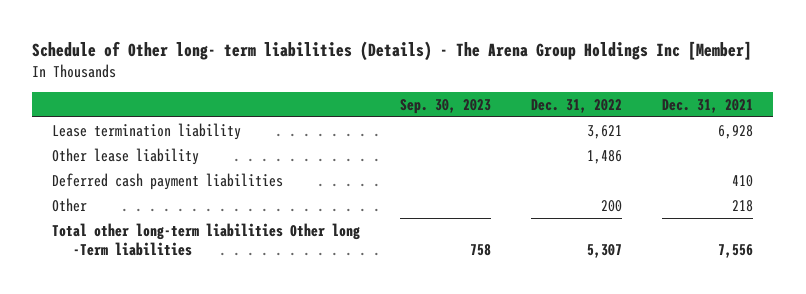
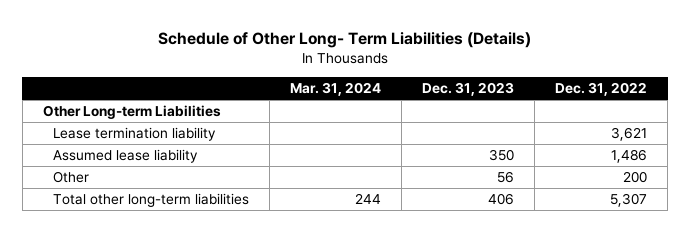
[32,41,753,62] Schedule of Other long- term liabilities (Details) - The Arena Group Holdings Inc [Member] -> [158,31,532,48] Schedule of Other Long- Term Liabilities (Details)
[400,98,492,114] Sep. 30, 2023 -> none
[662,98,754,113] Dec. 31, 2021 -> none
none -> [290,82,382,97] Mar. 31, 2024
none -> [422,82,515,97] Dec. 31, 2023
none -> [42,105,221,120] Other Long-term Liabilities
[52,172,284,190] Deferred cash payment liabilities -> none
[52,147,200,165] Other lease liability -> [52,149,198,164] Assumed lease liability
[52,222,361,256] Total other long-term liabilities Other long -Term liabilities -> [52,193,249,208] Total other long-term liabilities

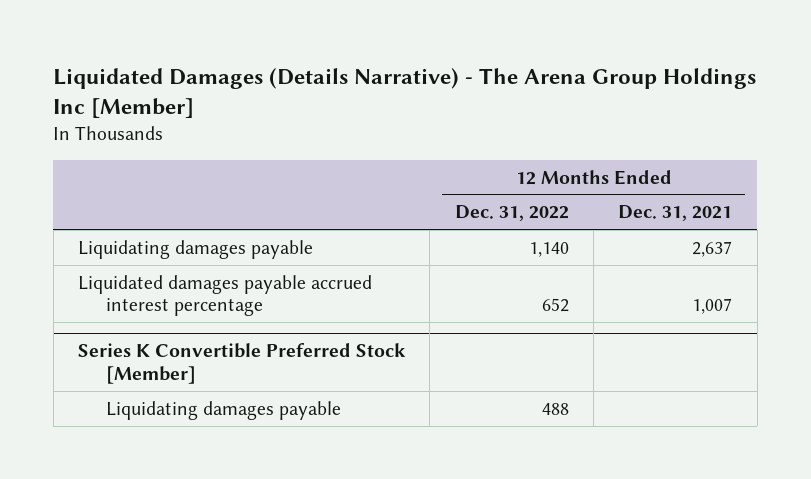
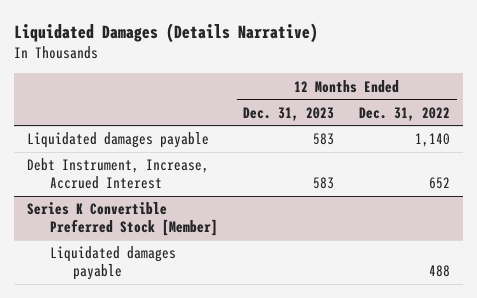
[53,67,757,118] Liquidated Damages (Details Narrative) - The Arena Group Holdings Inc [Member] -> [13,22,318,43] Liquidated Damages (Details Narrative)
[618,205,733,222] Dec. 31, 2021 -> none
none -> [243,106,335,121] Dec. 31, 2023
[78,239,314,259] Liquidating damages payable -> [26,132,209,149] Liquidated damages payable
[78,274,373,317] Liquidated damages payable accrued interest percentage -> [26,158,209,189] Debt Instrument, Increase, Accrued Interest
[106,400,342,420] Liquidating damages payable -> [49,246,176,280] Liquidated damages payable

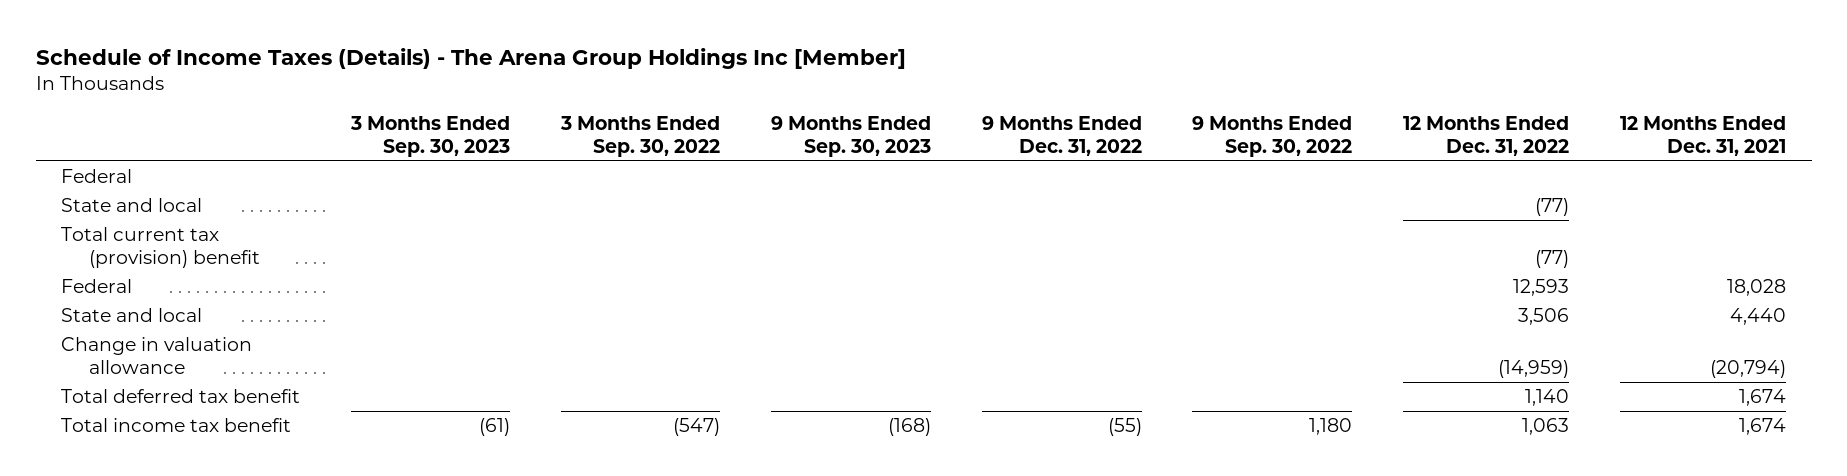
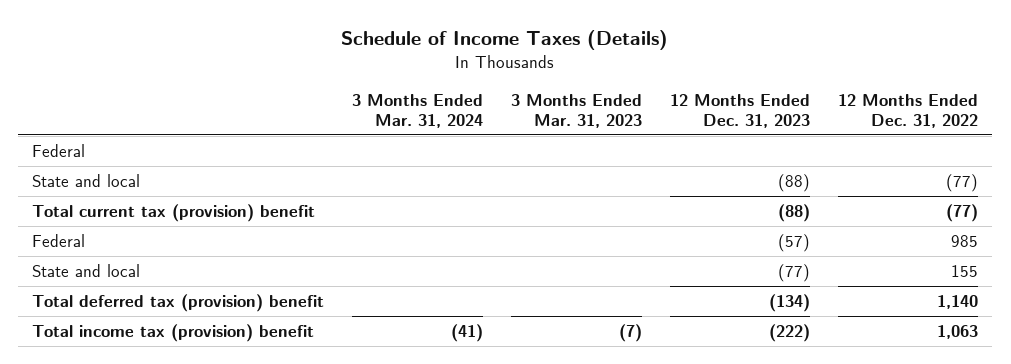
[35,47,906,69] Schedule of Income Taxes (Details) - The Arena Group Holdings Inc [Member] -> [341,29,669,50] Schedule of Income Taxes (Details)
[350,116,511,157] 3 Months Ended Sep. 30, 2023 -> none
[559,116,720,157] 3 Months Ended Sep. 30, 2022 -> none
[770,116,931,157] 9 Months Ended Sep. 30, 2023 -> none
[981,116,1142,156] 9 Months Ended Dec. 31, 2022 -> none
[1192,116,1353,157] 9 Months Ended Sep. 30, 2022 -> none
[1620,116,1787,156] 12 Months Ended Dec. 31, 2021 -> none
none -> [352,93,484,128] 3 Months Ended Mar. 31, 2024
none -> [511,93,643,128] 3 Months Ended Mar. 31, 2023
none -> [670,93,811,128] 12 Months Ended Dec. 31, 2023
[61,337,253,374] Change in valuation allowance -> none
[1513,279,1570,297] 12,593 -> [951,235,979,248] 985
[1518,308,1570,326] 3,506 -> [951,265,979,278] 155
[61,389,301,404] Total deferred tax benefit -> [32,294,325,313] Total deferred tax (provision) benefit
[61,418,292,433] Total income tax benefit -> [32,324,315,343] Total income tax (provision) benefit

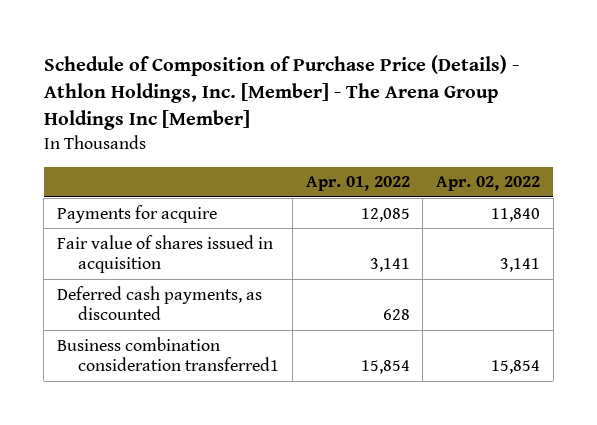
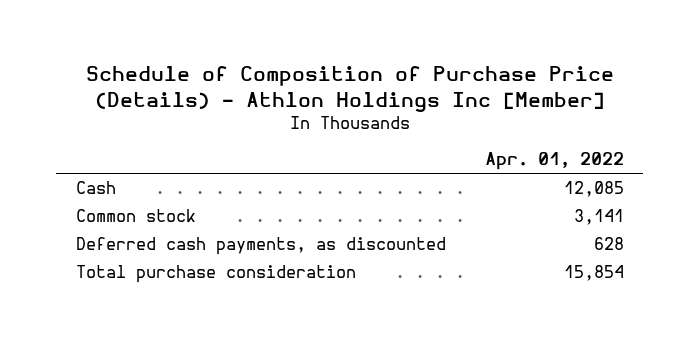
[43,54,519,131] Schedule of Composition of Purchase Price (Details) - Athlon Holdings, Inc. [Member] - The Arena Group Holdings Inc [Member] -> [85,66,614,112] Schedule of Composition of Purchase Price (Details) - Athlon Holdings Inc [Member]
[436,176,541,192] Apr. 02, 2022 -> none
[56,204,217,223] Payments for acquire -> [75,181,116,195] Cash
[56,234,273,274] Fair value of shares issued in acquisition -> [75,209,196,223] Common stock
[56,336,280,372] Business combination consideration transferred1 -> [75,265,356,284] Total purchase consideration

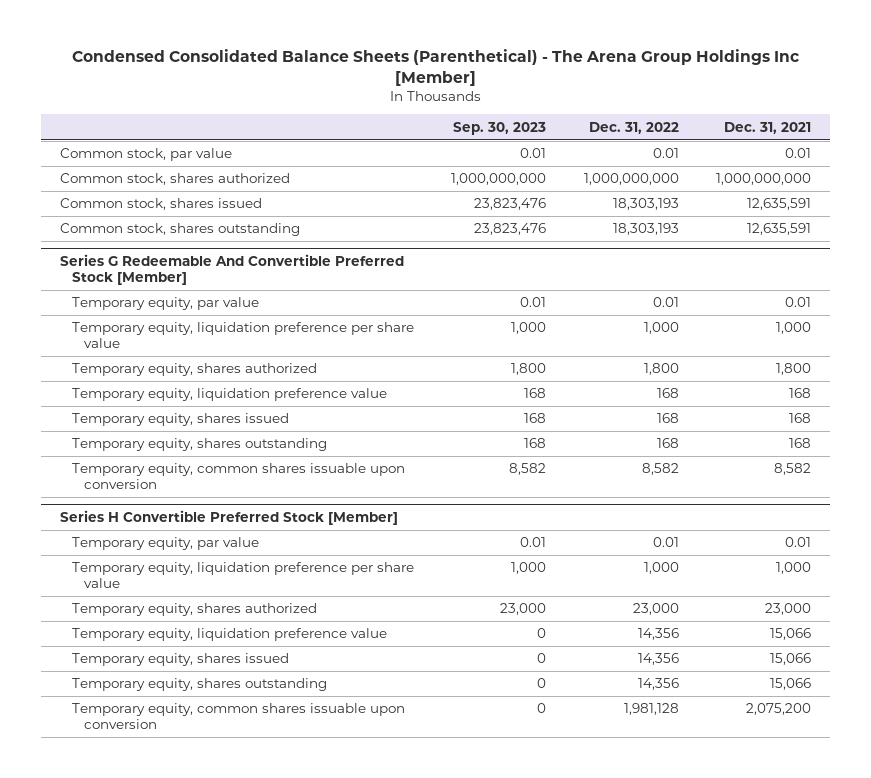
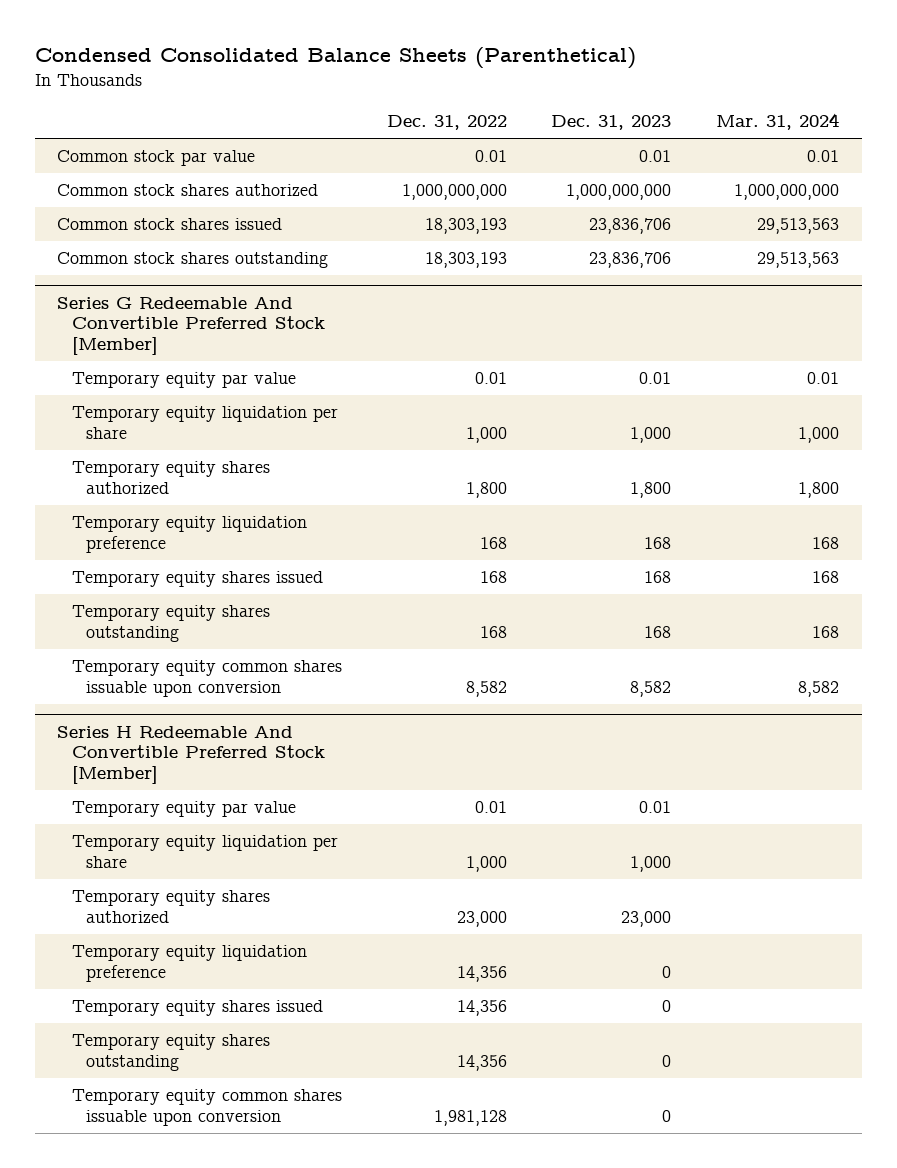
[71,48,799,86] Condensed Consolidated Balance Sheets (Parenthetical) - The Arena Group Holdings Inc [Member] -> [34,47,636,70] Condensed Consolidated Balance Sheets (Parenthetical)
[453,121,547,135] Sep. 30, 2023 -> none
[724,121,812,134] Dec. 31, 2021 -> none
none -> [551,115,672,131] Dec. 31, 2023
none -> [716,113,840,131] Mar. 31, 2024
[59,148,232,162] Common stock, par value -> [57,150,256,167] Common stock par value
[59,173,290,186] Common stock, shares authorized -> [57,184,319,197] Common stock shares authorized
[59,198,262,211] Common stock, shares issued -> [57,218,283,231] Common stock shares issued
[59,223,300,237] Common stock, shares outstanding -> [57,252,329,269] Common stock shares outstanding
[71,297,259,311] Temporary equity, par value -> [71,372,296,389] Temporary equity par value
[71,322,414,349] Temporary equity, liquidation preference per share value -> [71,406,338,439] Temporary equity liquidation per share
[71,363,317,377] Temporary equity, shares authorized -> [71,461,270,494] Temporary equity shares authorized
[71,388,387,402] Temporary equity, liquidation preference value -> [71,516,307,553] Temporary equity liquidation preference
[71,413,289,427] Temporary equity, shares issued -> [71,571,323,588] Temporary equity shares issued
[71,438,327,452] Temporary equity, shares outstanding -> [71,605,270,642] Temporary equity shares outstanding
[71,463,405,490] Temporary equity, common shares issuable upon conversion -> [71,660,342,697] Temporary equity common shares issuable upon conversion
[59,510,398,526] Series H Convertible Preferred Stock [Member] -> [57,725,325,784] Series H Redeemable And Convertible Preferred Stock [Member]
[71,537,259,551] Temporary equity, par value -> [71,801,296,818] Temporary equity par value
[71,562,414,589] Temporary equity, liquidation preference per share value -> [71,835,338,868] Temporary equity liquidation per share
[71,603,317,617] Temporary equity, shares authorized -> [71,890,270,923] Temporary equity shares authorized
[71,628,387,642] Temporary equity, liquidation preference value -> [71,945,307,982] Temporary equity liquidation preference
[71,653,289,667] Temporary equity, shares issued -> [71,1000,323,1017] Temporary equity shares issued
[71,678,327,692] Temporary equity, shares outstanding -> [71,1034,270,1071] Temporary equity shares outstanding
[71,703,405,730] Temporary equity, common shares issuable upon conversion -> [71,1089,342,1126] Temporary equity common shares issuable upon conversion

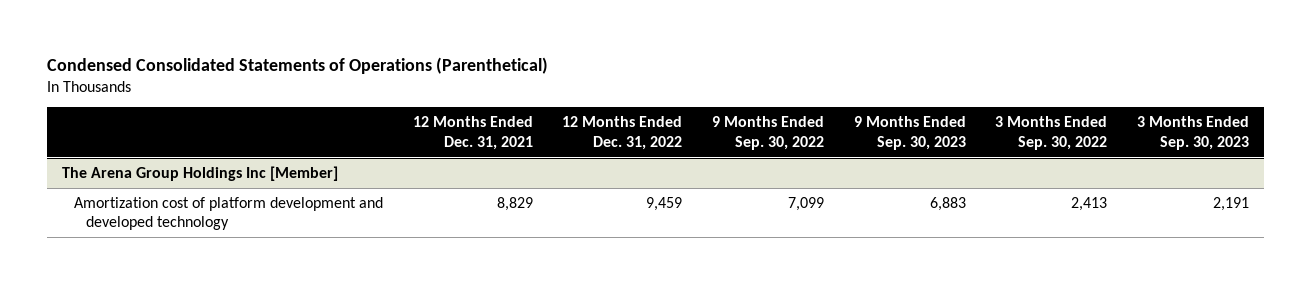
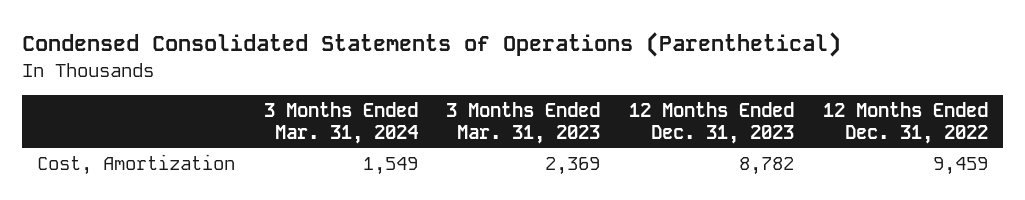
[412,116,533,150] 12 Months Ended Dec. 31, 2021 -> none
[711,116,824,150] 9 Months Ended Sep. 30, 2022 -> none
[853,116,966,150] 9 Months Ended Sep. 30, 2023 -> none
[995,116,1108,150] 3 Months Ended Sep. 30, 2022 -> none
[1137,116,1250,150] 3 Months Ended Sep. 30, 2023 -> none
none -> [263,101,418,145] 3 Months Ended Mar. 31, 2024
none -> [446,101,601,145] 3 Months Ended Mar. 31, 2023
none -> [629,101,795,145] 12 Months Ended Dec. 31, 2023
[61,166,338,182] The Arena Group Holdings Inc [Member] -> none
[73,197,383,231] Amortization cost of platform development and developed technology -> [36,154,235,176] Cost, Amortization

